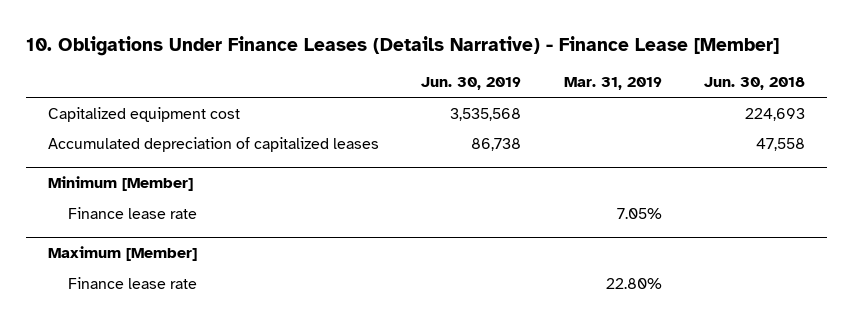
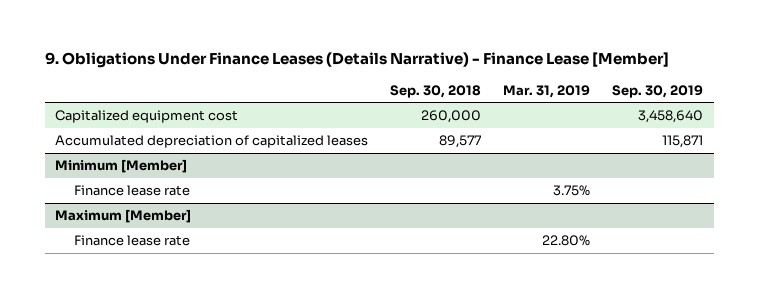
[26,36,780,57] 10. Obligations Under Finance Leases (Details Narrative) - Finance Lease [Member] -> [44,52,669,69] 9. Obligations Under Finance Leases (Details Narrative) - Finance Lease [Member]
[421,77,522,91] Jun. 30, 2019 -> none
[704,77,806,91] Jun. 30, 2018 -> none
none -> [390,84,482,98] Sep. 30, 2018
none -> [611,84,703,98] Sep. 30, 2019
[616,207,662,219] 7.05% -> [552,185,590,197] 3.75%

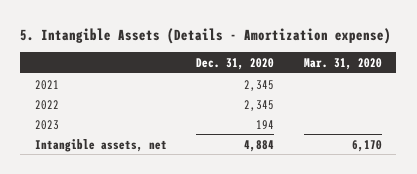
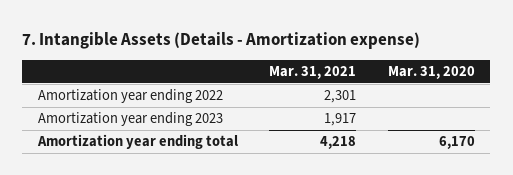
[20,27,392,44] 5. Intangible Assets (Details - Amortization expense) -> [22,32,421,50] 7. Intangible Assets (Details - Amortization expense)
[196,57,275,70] Dec. 31, 2020 -> none
none -> [269,66,357,80] Mar. 31, 2021
[34,79,59,90] 2021 -> none
[34,99,59,110] 2022 -> [38,89,224,104] Amortization year ending 2022
[34,119,59,130] 2023 -> [38,112,224,127] Amortization year ending 2023
[34,138,167,152] Intangible assets, net -> [37,134,239,150] Amortization year ending total

